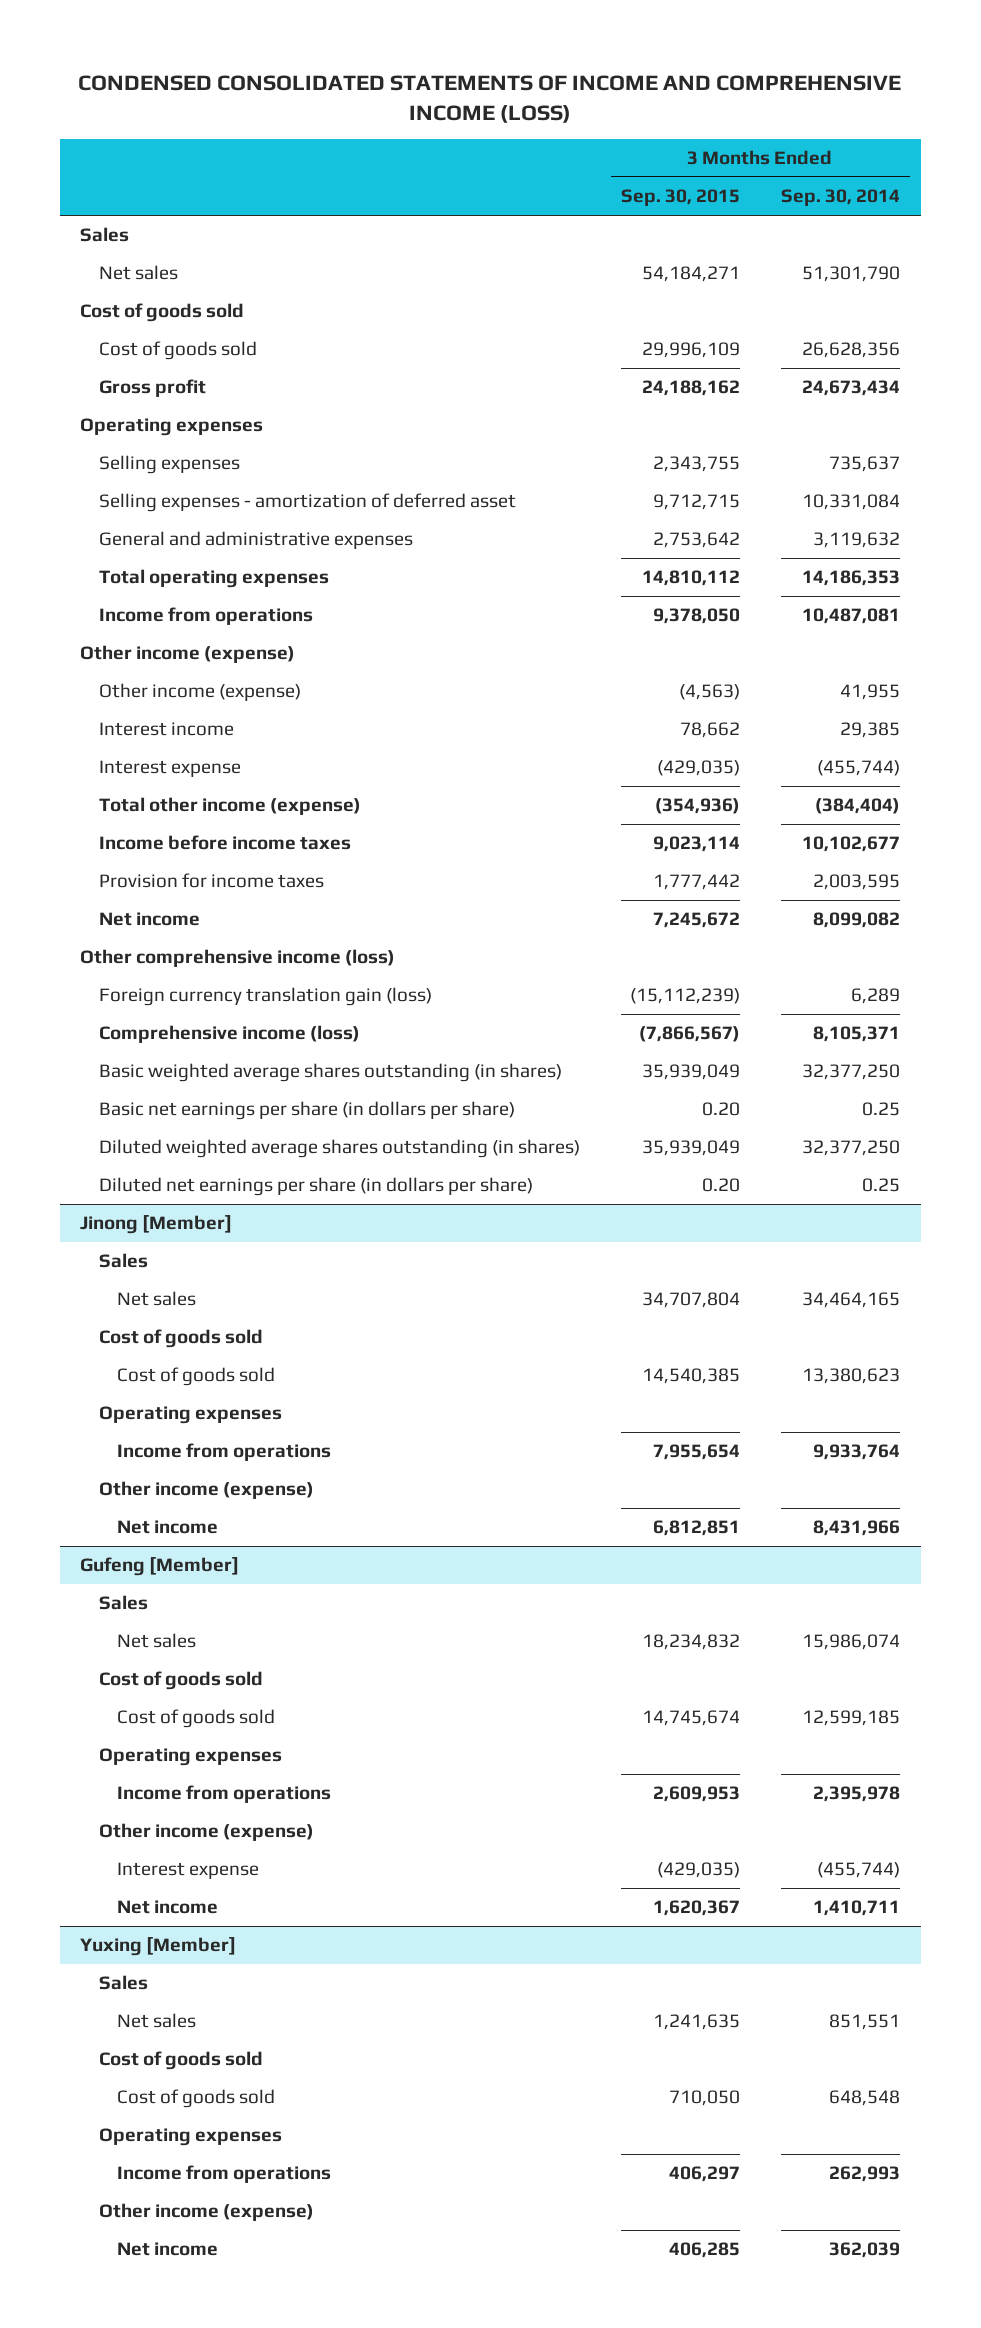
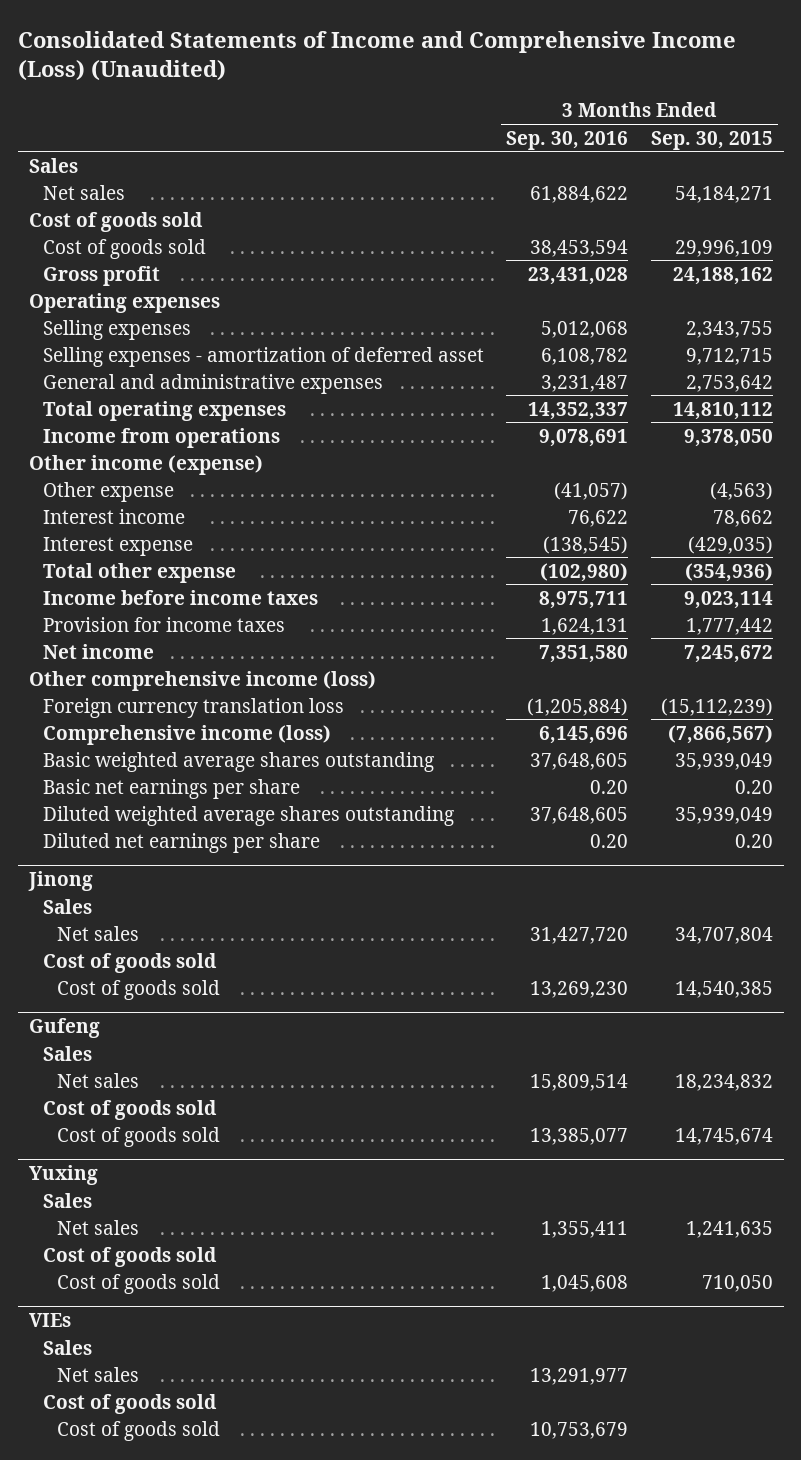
[78,74,902,123] CONDENSED CONSOLIDATED STATEMENTS OF INCOME AND COMPREHENSIVE INCOME (LOSS) -> [17,30,736,82] Consolidated Statements of Income and Comprehensive Income (Loss) (Unaudited)
[781,189,901,207] Sep. 30, 2014 -> none
none -> [506,130,629,150] Sep. 30, 2016
[98,683,301,702] Other income (expense) -> [43,481,175,502] Other expense
[98,797,361,816] Total other income (expense) -> [43,562,237,583] Total other expense
[98,987,432,1007] Foreign currency translation gain (loss) -> [43,697,345,718] Foreign currency translation loss
[98,1063,562,1083] Basic weighted average shares outstanding (in shares) -> [43,751,435,772] Basic weighted average shares outstanding
[98,1101,515,1121] Basic net earnings per share (in dollars per share) -> [43,778,301,799] Basic net earnings per share
[98,1139,580,1159] Diluted weighted average shares outstanding (in shares) -> [43,805,455,826] Diluted weighted average shares outstanding
[98,1177,533,1197] Diluted net earnings per share (in dollars per share) -> [43,832,321,853] Diluted net earnings per share
[80,1215,233,1235] Jinong [Member] -> [27,870,93,891] Jinong
[98,1406,282,1425] Operating expenses -> none
[116,1443,331,1462] Income from operations -> none
[98,1481,314,1500] Other income (expense) -> none
[116,1520,218,1535] Net income -> none
[80,1557,240,1577] Gufeng [Member] -> [28,1017,100,1038] Gufeng
[98,1748,282,1767] Operating expenses -> none
[116,1785,331,1804] Income from operations -> none
[98,1823,314,1842] Other income (expense) -> none
[116,1862,259,1880] Interest expense -> none
[116,1900,218,1915] Net income -> none
[80,1937,237,1957] Yuxing [Member] -> [28,1164,98,1185] Yuxing
[98,2128,282,2147] Operating expenses -> none
[116,2165,331,2184] Income from operations -> none
[98,2203,314,2222] Other income (expense) -> none
[116,2242,218,2257] Net income -> none
none -> [28,1312,71,1327] VIEs
none -> [43,1339,93,1355] Sales
none -> [57,1366,140,1382] Net sales
none -> [43,1393,218,1414] Cost of goods sold
none -> [57,1420,221,1441] Cost of goods sold

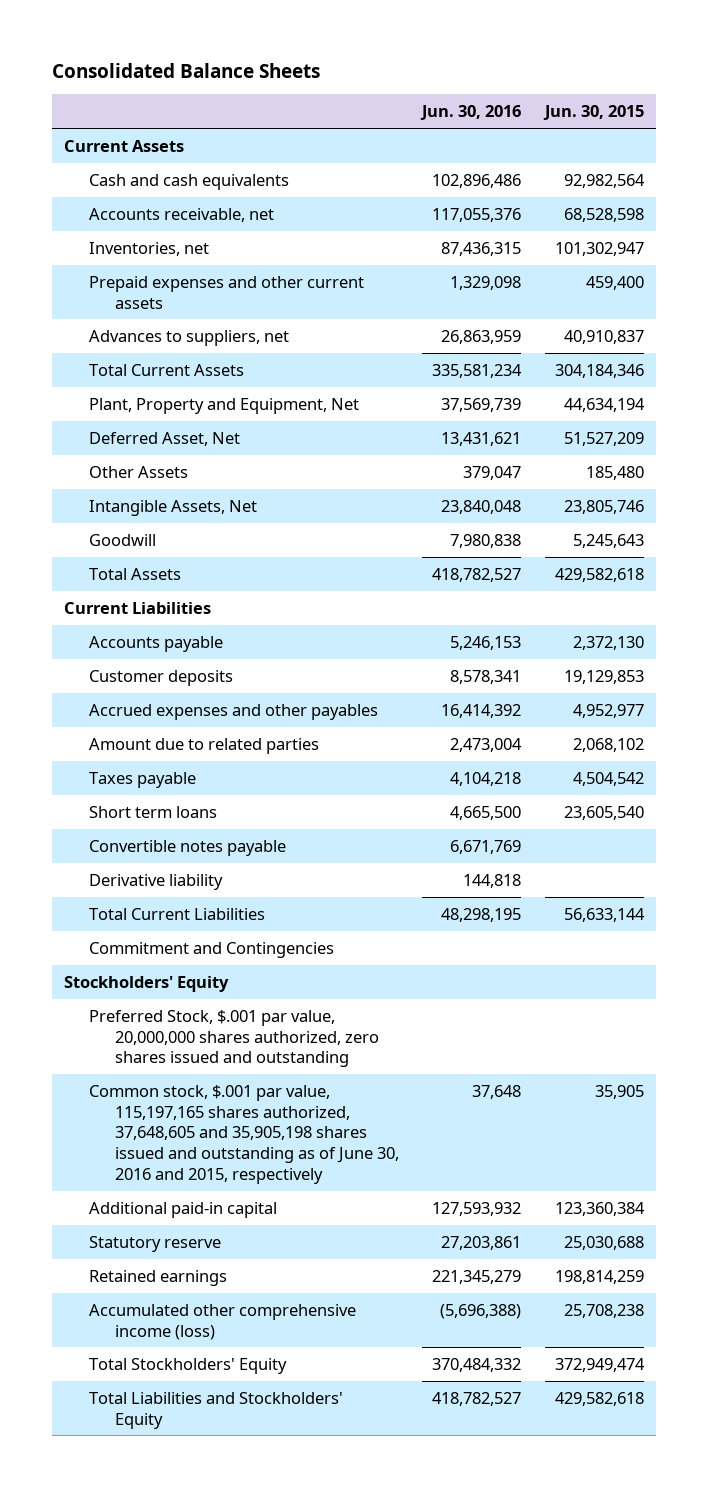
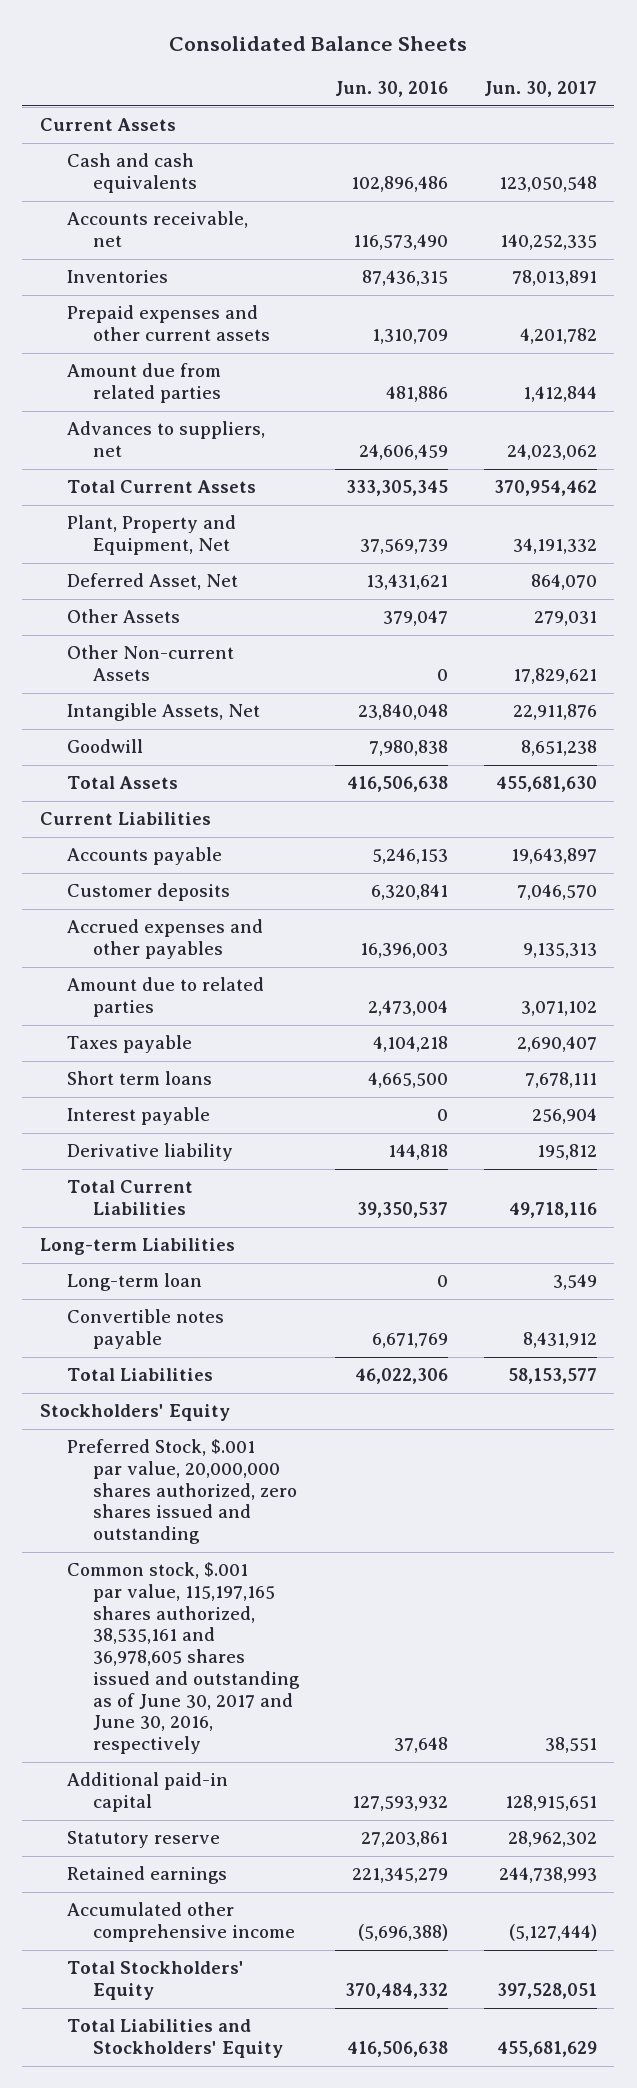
[543,105,645,121] Jun. 30, 2015 -> none
none -> [483,81,597,98] Jun. 30, 2017
[432,207,522,222] 117,055,376 -> [352,234,448,251] 116,573,490
[89,241,210,256] Inventories, net -> [66,270,168,284] Inventories
[450,275,522,290] 1,329,098 -> [371,329,448,345] 1,310,709
none -> [66,363,222,404] Amount due from related parties
[441,329,522,344] 26,863,959 -> [358,444,448,461] 24,606,459
[432,363,523,378] 335,581,234 -> [345,480,448,497] 333,305,345
none -> [66,645,234,682] Other Non-current Assets
[432,567,522,582] 418,782,527 -> [346,776,448,793] 416,506,638
[450,669,522,684] 8,578,341 -> [370,884,448,901] 6,320,841
[441,703,522,718] 16,414,392 -> [359,943,448,959] 16,396,003
none -> [66,1107,210,1126] Interest payable
[89,941,335,958] Commitment and Contingencies -> none
[441,907,522,922] 48,298,195 -> [356,1202,448,1219] 39,350,537
none -> [40,1238,236,1256] Long-term Liabilities
none -> [66,1273,202,1292] Long-term loan
[89,839,287,856] Convertible notes payable -> [66,1309,224,1350] Convertible notes payable
none -> [66,1368,213,1382] Total Liabilities
[89,1084,399,1184] Common stock, $.001 par value, 115,197,165 shares authorized, 37,648,605 and 35,905,198 shares issued and outstanding as of June 30, 2016 and 2015, respectively -> [66,1562,301,1755] Common stock, $.001 par value, 115,197,165 shares authorized, 38,535,161 and 36,978,605 shares issued and outstanding as of June 30, 2017 and June 30, 2016, respectively
[89,1303,357,1340] Accumulated other comprehensive income (loss) -> [66,1902,296,1943] Accumulated other comprehensive income
[432,1391,522,1406] 418,782,527 -> [346,2041,448,2058] 416,506,638

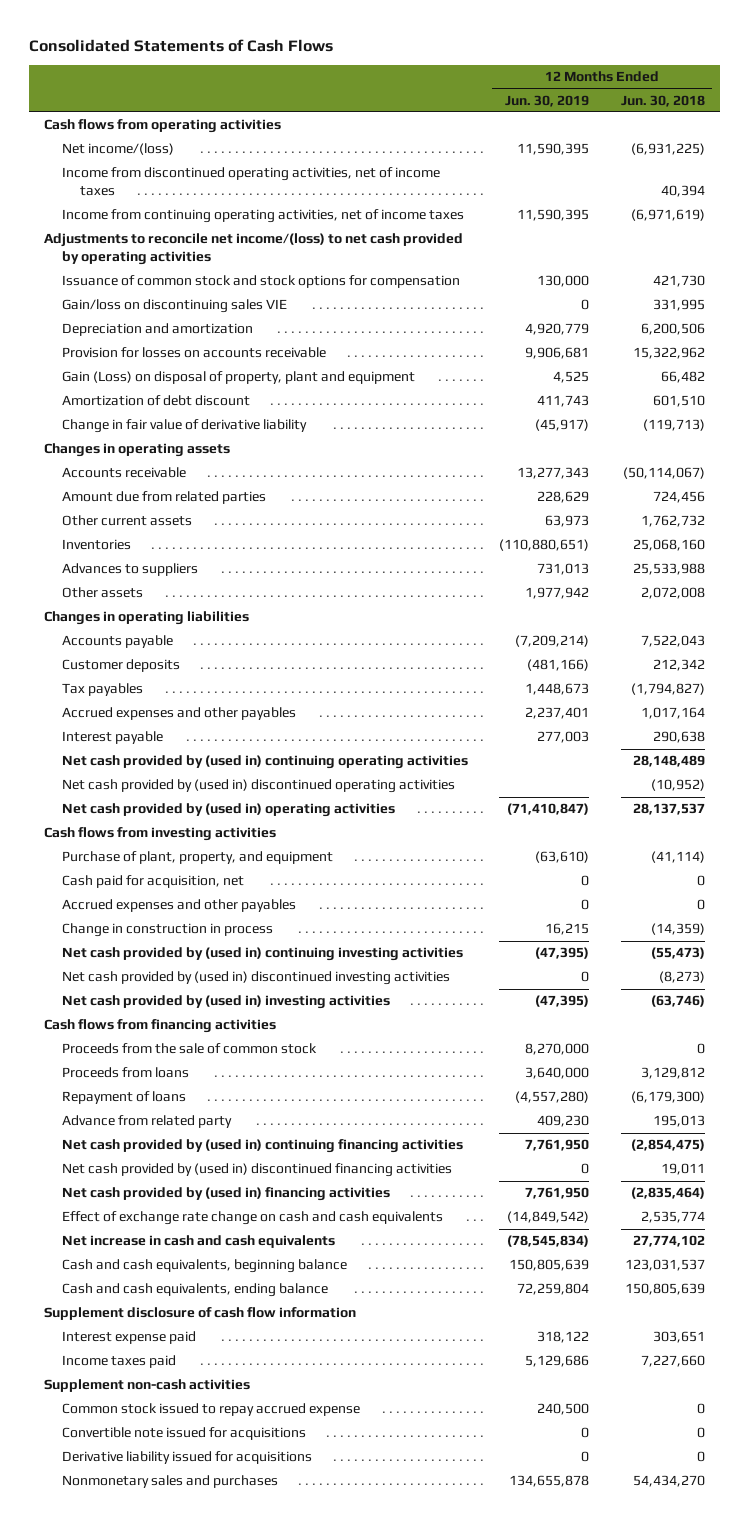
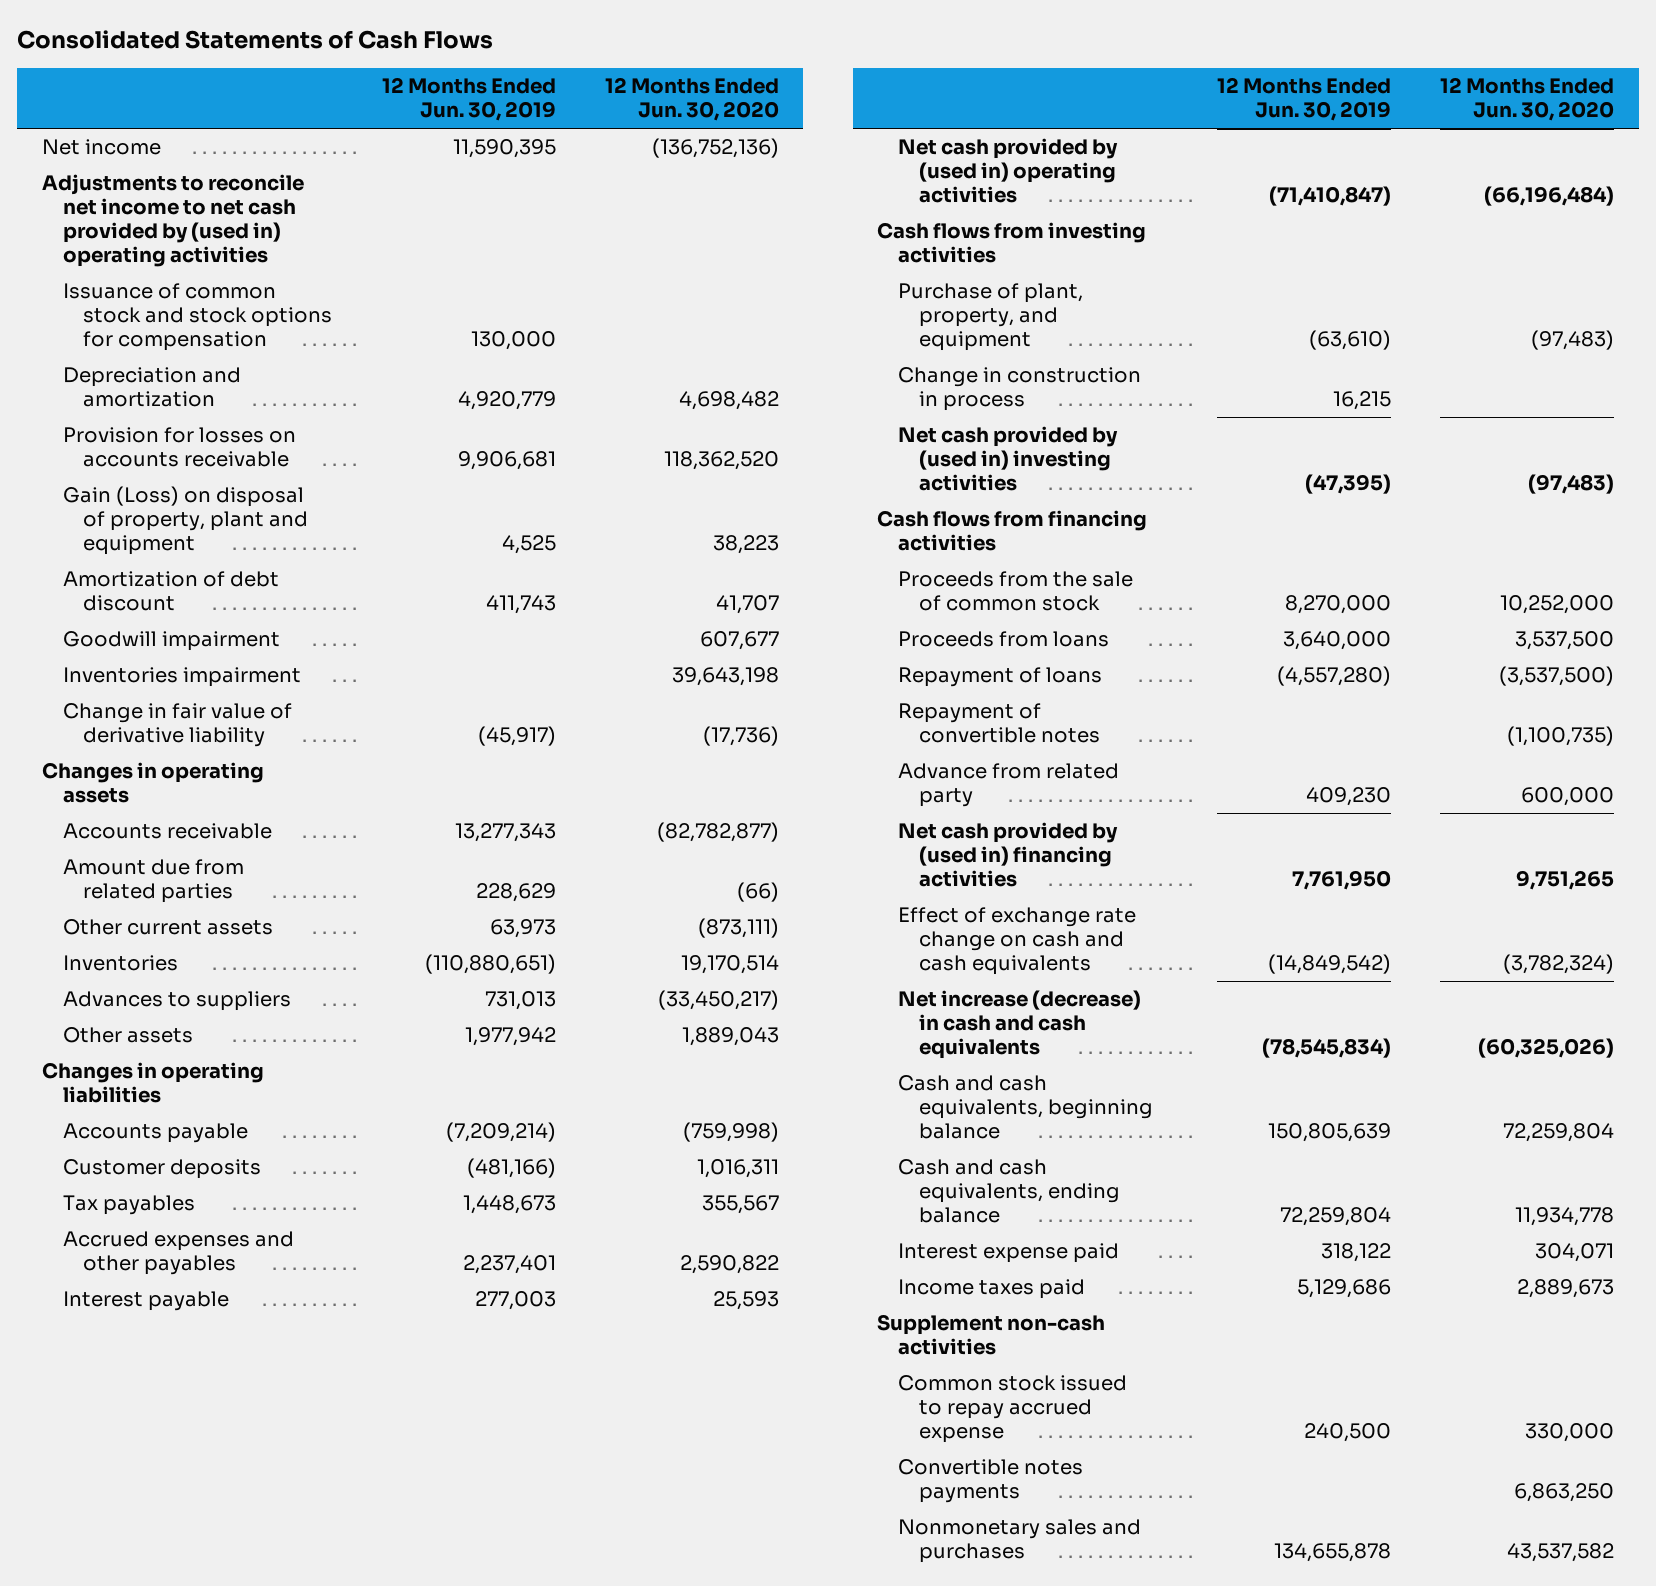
[620,94,705,107] Jun. 30, 2018 -> none
none -> [604,77,779,122] 12 Months Ended Jun. 30, 2020
[44,119,282,134] Cash flows from operating activities -> none
[62,167,441,197] Income from discontinued operating activities, net of income taxes -> none
[62,209,465,224] Income from continuing operating activities, net of income taxes -> none
[62,143,175,156] Net income/(loss) -> [41,139,161,156] Net income
[44,233,464,266] Adjustments to reconcile net income/(loss) to net cash provided by operating activities -> [41,174,304,268] Adjustments to reconcile net income to net cash provided by (used in) operating activities
[62,299,288,314] Gain/loss on discontinuing sales VIE -> none
none -> [62,631,280,652] Goodwill impairment
none -> [62,667,301,688] Inventories impairment
[62,755,469,770] Net cash provided by (used in) continuing operating activities -> none
[62,779,456,794] Net cash provided by (used in) discontinued operating activities -> none
[62,875,245,889] Cash paid for acquisition, net -> none
[62,899,297,913] Accrued expenses and other payables -> none
[62,947,464,962] Net cash provided by (used in) continuing investing activities -> none
[62,971,451,986] Net cash provided by (used in) discontinued investing activities -> none
none -> [898,703,1101,744] Repayment of convertible notes
[62,1139,464,1154] Net cash provided by (used in) continuing financing activities -> none
[62,1163,453,1178] Net cash provided by (used in) discontinued financing activities -> none
[62,1235,336,1249] Net increase in cash and cash equivalents -> [898,990,1142,1060] Net increase (decrease) in cash and cash equivalents
[44,1307,357,1321] Supplement disclosure of cash flow information -> none
[62,1427,307,1441] Convertible note issued for acquisitions -> none
[62,1451,313,1465] Derivative liability issued for acquisitions -> none
none -> [898,1459,1084,1504] Convertible notes payments

